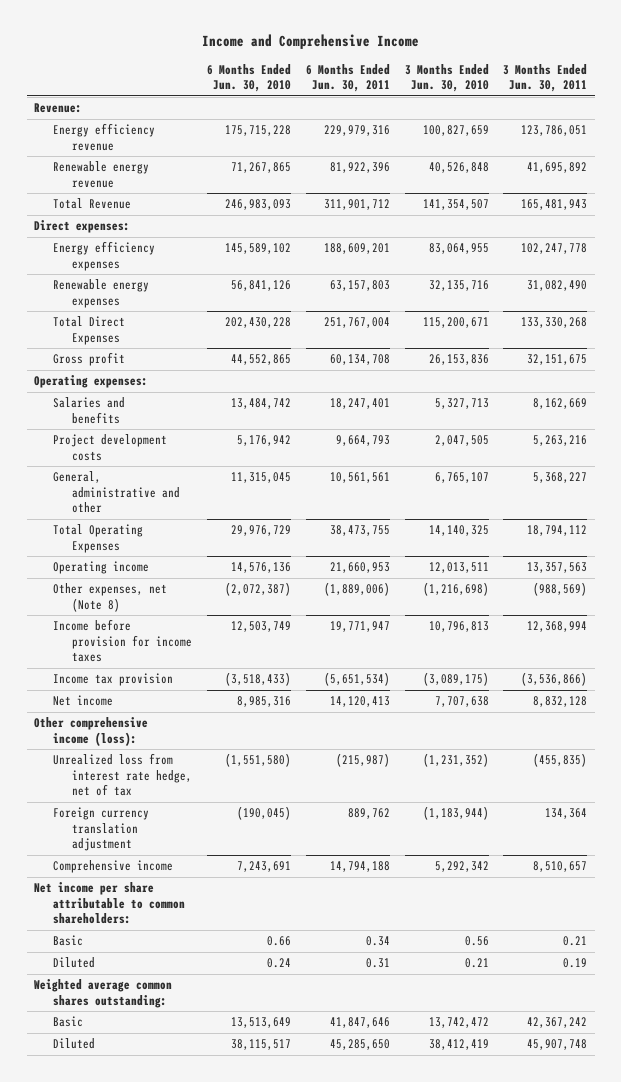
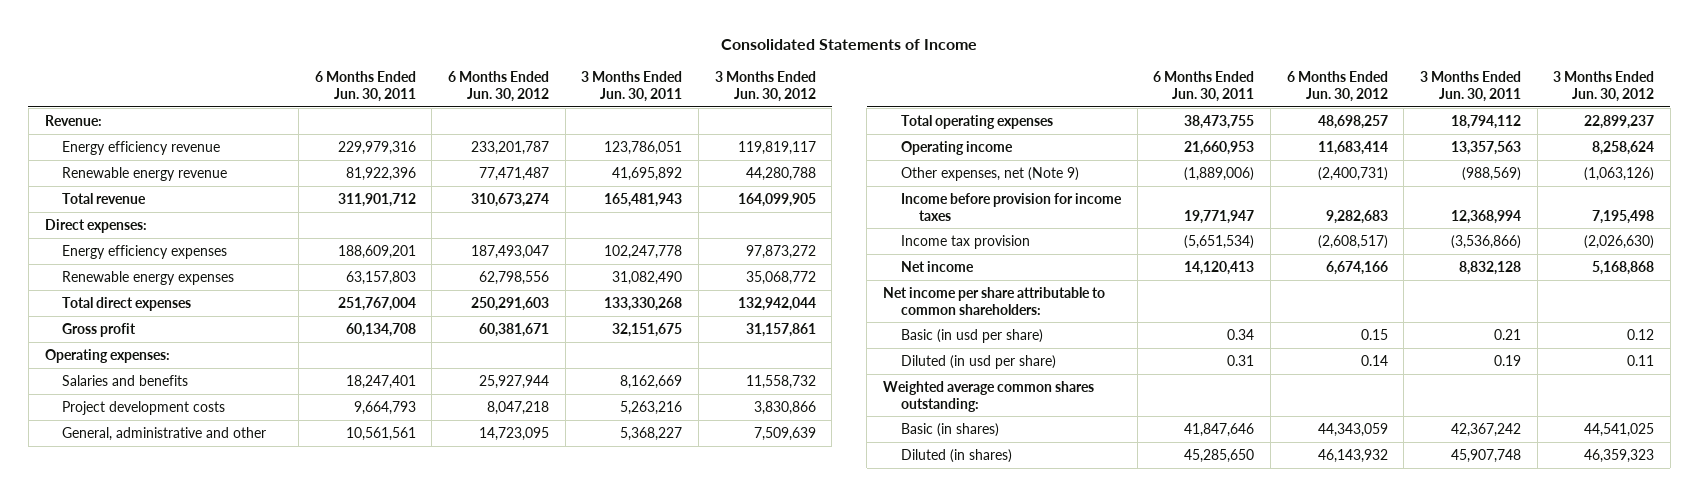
[201,34,419,50] Income and Comprehensive Income -> [721,39,978,51] Consolidated Statements of Income
[207,63,292,93] 6 Months Ended Jun. 30, 2010 -> none
[404,63,489,93] 3 Months Ended Jun. 30, 2010 -> none
none -> [448,71,550,102] 6 Months Ended Jun. 30, 2012
none -> [714,71,816,102] 3 Months Ended Jun. 30, 2012
[53,198,132,210] Total Revenue -> [62,192,147,204] Total revenue
[53,316,126,345] Total Direct Expenses -> [62,296,192,311] Total direct expenses
[53,524,144,553] Total Operating Expenses -> [901,114,1054,129] Total operating expenses
[53,583,168,612] Other expenses, net (Note 8) -> [901,166,1080,181] Other expenses, net (Note 9)
[34,717,149,746] Other comprehensive income (loss): -> none
[53,753,193,797] Unrealized loss from interest rate hedge, net of tax -> none
[53,807,150,852] Foreign currency translation adjustment -> none
[53,860,174,874] Comprehensive income -> none
[53,935,84,947] Basic -> [901,328,1044,343] Basic (in usd per share)
[53,957,96,969] Diluted -> [901,354,1057,369] Diluted (in usd per share)
[53,1016,84,1028] Basic -> [901,422,1000,437] Basic (in shares)
[53,1038,96,1050] Diluted -> [901,448,1013,463] Diluted (in shares)

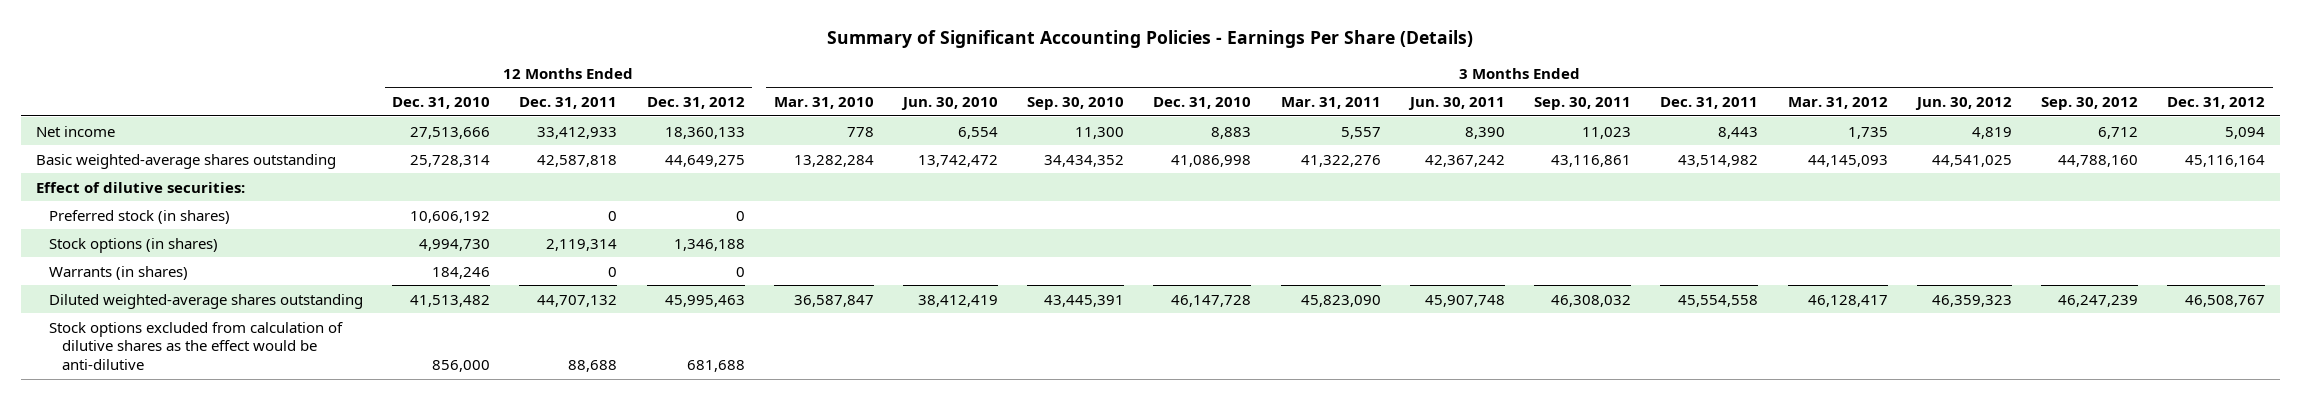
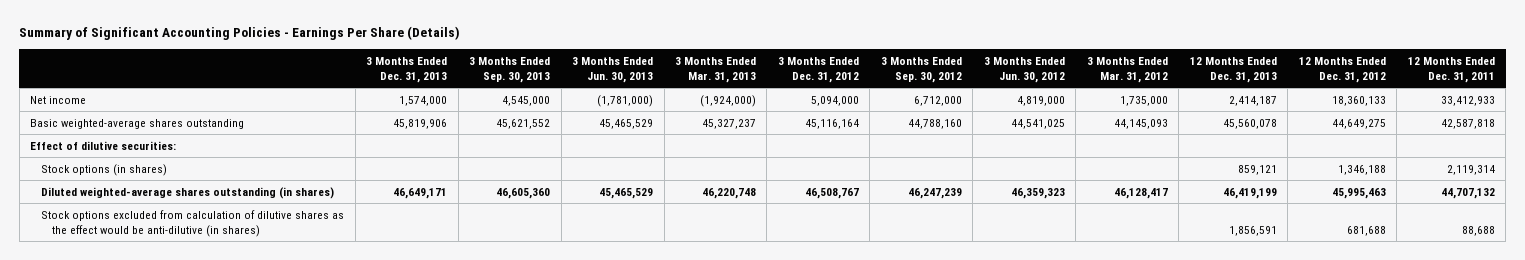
[392,97,491,110] Dec. 31, 2010 -> none
[773,97,874,110] Mar. 31, 2010 -> none
[901,97,999,111] Jun. 30, 2010 -> none
[1027,97,1125,111] Sep. 30, 2010 -> none
[1153,97,1252,110] Dec. 31, 2010 -> none
[1280,97,1381,110] Mar. 31, 2011 -> none
[1407,97,1505,111] Jun. 30, 2011 -> none
[1534,97,1632,111] Sep. 30, 2011 -> none
[1660,97,1759,110] Dec. 31, 2011 -> none
none -> [366,56,448,83] 3 Months Ended Dec. 31, 2013
none -> [469,56,551,83] 3 Months Ended Sep. 30, 2013
none -> [572,56,654,83] 3 Months Ended Jun. 30, 2013
none -> [675,56,757,83] 3 Months Ended Mar. 31, 2013
none -> [1189,56,1277,83] 12 Months Ended Dec. 31, 2013
[1847,126,1888,139] 1,735 -> [1119,95,1168,106] 1,735,000
[1971,126,2012,139] 4,819 -> [1016,95,1065,106] 4,819,000
[2098,126,2139,139] 6,712 -> [913,95,962,106] 6,712,000
[2225,126,2266,139] 5,094 -> [810,95,859,106] 5,094,000
[48,209,230,224] Preferred stock (in shares) -> none
[48,265,188,280] Warrants (in shares) -> none
[48,293,363,309] Diluted weighted-average shares outstanding -> [41,186,335,199] Diluted weighted-average shares outstanding (in shares)
[48,321,343,371] Stock options excluded from calculation of dilutive shares as the effect would be anti-dilutive -> [41,209,345,237] Stock options excluded from calculation of dilutive shares as the effect would be anti-dilutive (in shares)

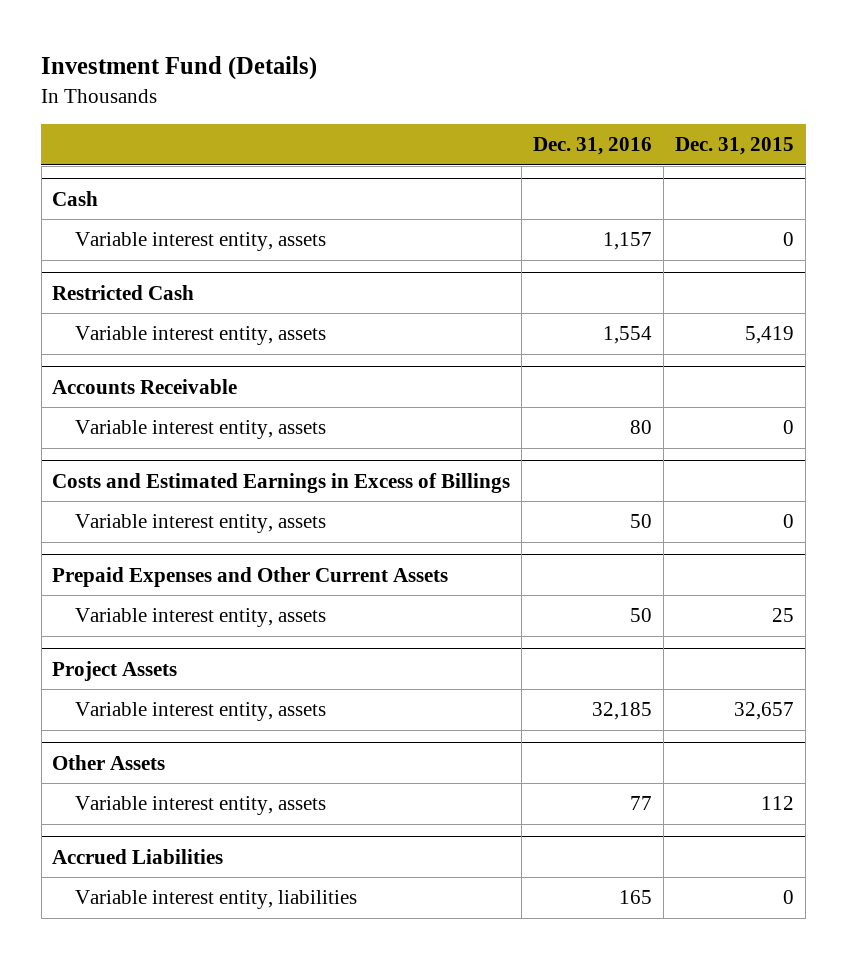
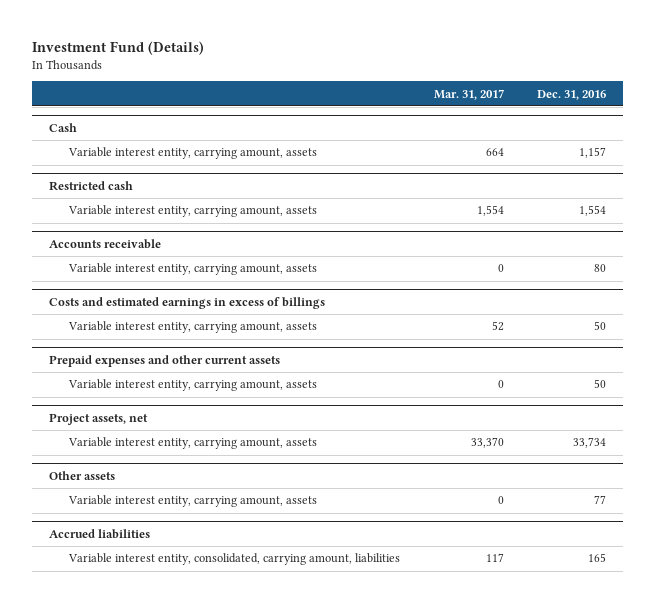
[675,137,795,156] Dec. 31, 2015 -> none
none -> [433,88,504,100] Mar. 31, 2017
[74,232,326,252] Variable interest entity, assets -> [67,147,317,160] Variable interest entity, carrying amount, assets
[52,284,195,300] Restricted Cash -> [48,180,133,191] Restricted cash
[74,326,326,346] Variable interest entity, assets -> [67,205,317,218] Variable interest entity, carrying amount, assets
[52,378,238,394] Accounts Receivable -> [48,238,161,249] Accounts receivable
[74,420,326,440] Variable interest entity, assets -> [67,263,317,276] Variable interest entity, carrying amount, assets
[52,472,511,493] Costs and Estimated Earnings in Excess of Billings -> [48,296,325,309] Costs and estimated earnings in excess of billings
[74,514,326,534] Variable interest entity, assets -> [67,321,317,334] Variable interest entity, carrying amount, assets
[52,566,449,587] Prepaid Expenses and Other Current Assets -> [48,354,280,367] Prepaid expenses and other current assets
[74,608,326,628] Variable interest entity, assets -> [67,379,317,392] Variable interest entity, carrying amount, assets
[52,660,178,681] Project Assets -> [48,412,148,425] Project assets, net
[74,702,326,722] Variable interest entity, assets -> [67,437,317,450] Variable interest entity, carrying amount, assets
[592,702,653,721] 32,185 -> [573,437,607,449] 33,734
[52,754,166,770] Other Assets -> [48,470,115,480] Other assets
[74,796,326,816] Variable interest entity, assets -> [67,495,317,508] Variable interest entity, carrying amount, assets
[52,848,224,864] Accrued Liabilities -> [48,528,150,539] Accrued liabilities
[74,890,357,910] Variable interest entity, liabilities -> [67,553,400,566] Variable interest entity, consolidated, carrying amount, liabilities

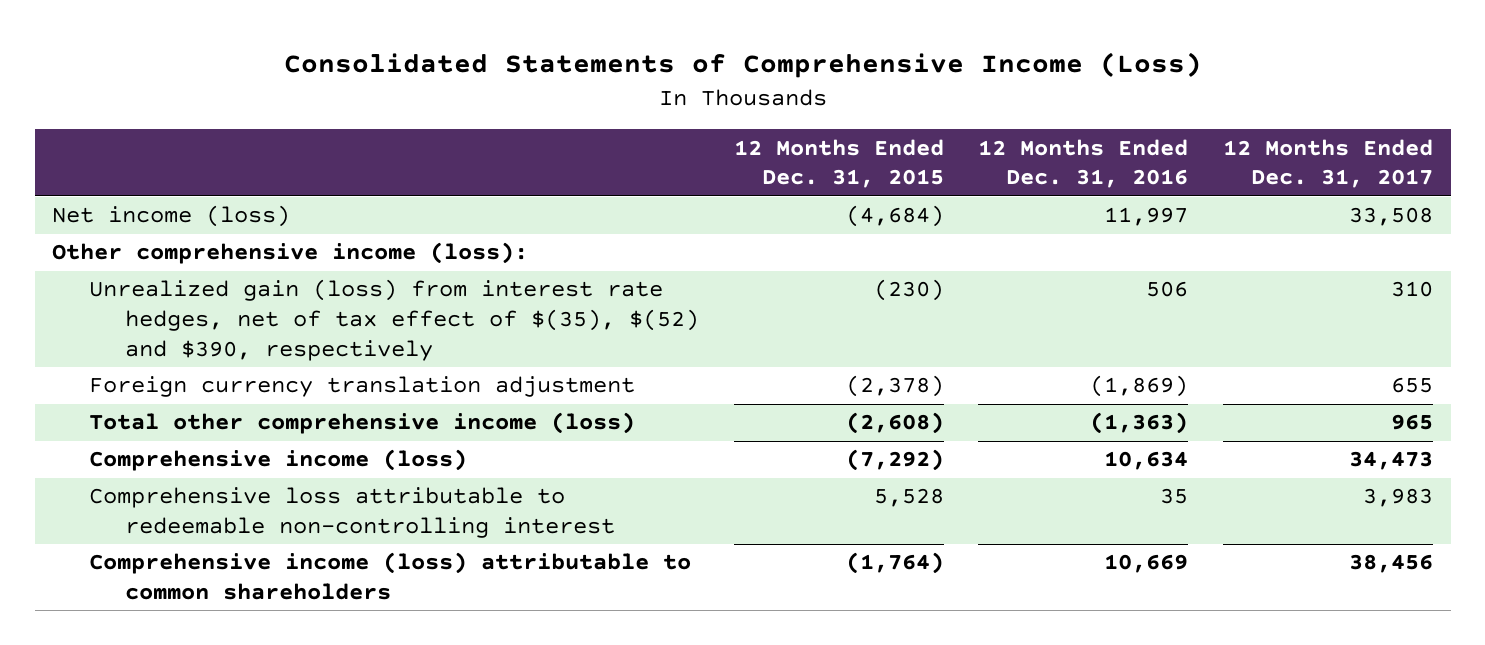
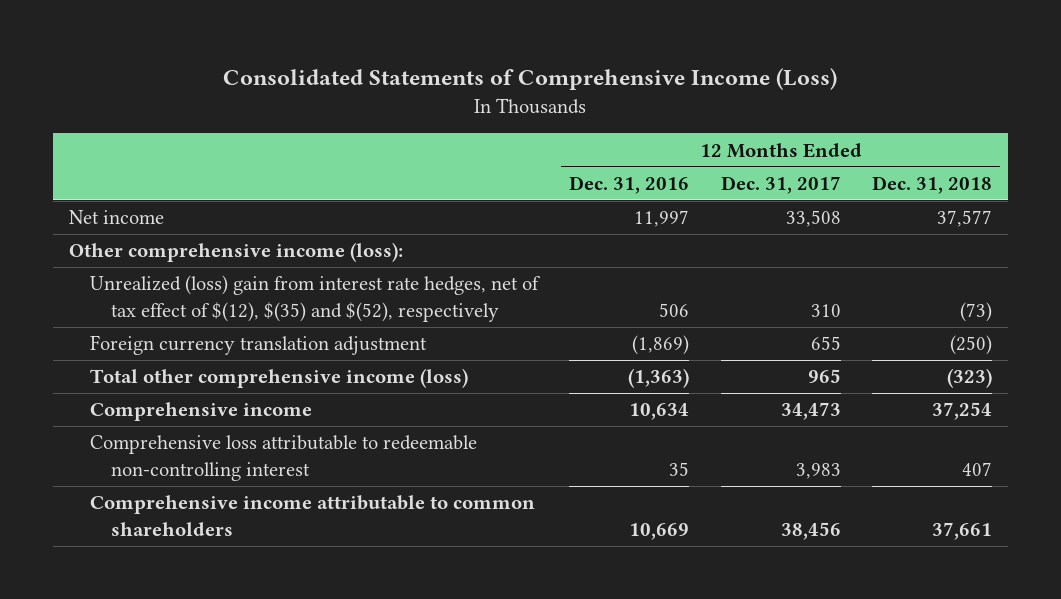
[733,138,944,189] 12 Months Ended Dec. 31, 2015 -> none
none -> [871,175,992,194] Dec. 31, 2018
[52,205,291,228] Net income (loss) -> [68,210,164,225] Net income
[88,279,699,361] Unrealized gain (loss) from interest rate hedges, net of tax effect of $(35), $(52) and $390, respectively -> [89,275,541,322] Unrealized (loss) gain from interest rate hedges, net of tax effect of $(12), $(35) and $(52), respectively
[88,449,467,472] Comprehensive income (loss) -> [89,402,312,422] Comprehensive income
[88,552,691,601] Comprehensive income (loss) attributable to common shareholders -> [89,495,535,536] Comprehensive income attributable to common shareholders

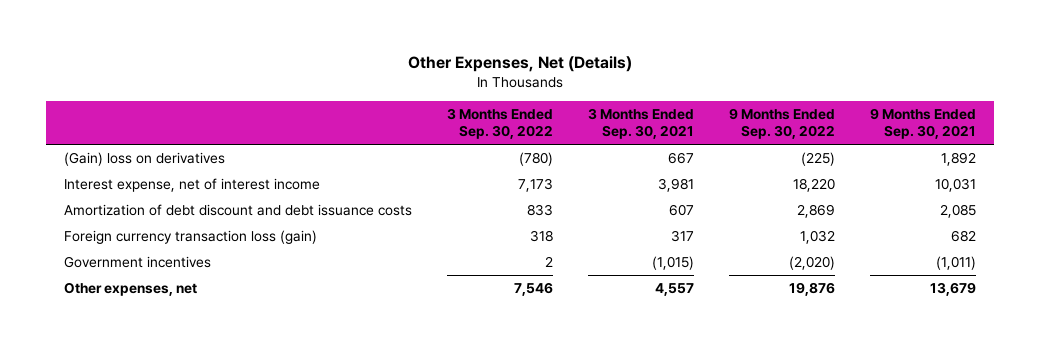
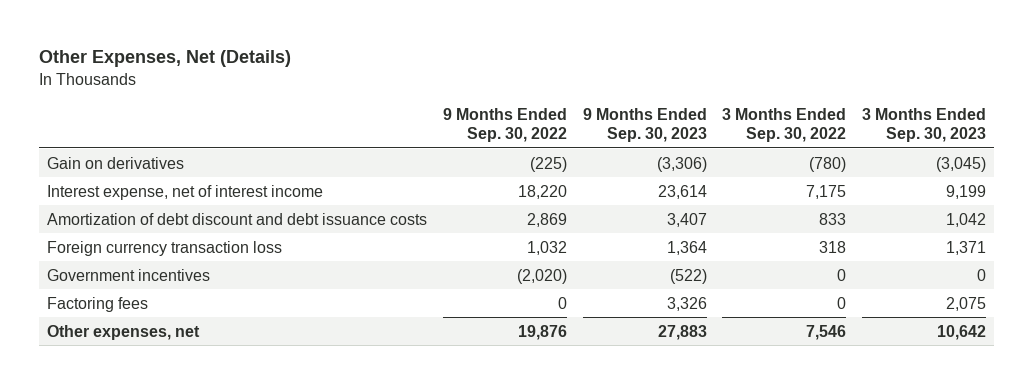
[587,107,694,140] 3 Months Ended Sep. 30, 2021 -> none
[870,107,977,140] 9 Months Ended Sep. 30, 2021 -> none
none -> [582,108,707,143] 9 Months Ended Sep. 30, 2023
none -> [862,108,987,143] 3 Months Ended Sep. 30, 2023
[63,152,225,167] (Gain) loss on derivatives -> [46,156,184,169] Gain on derivatives
[517,178,553,193] 7,173 -> [806,184,847,199] 7,175
[63,230,317,245] Foreign currency transaction loss (gain) -> [46,240,282,256] Foreign currency transaction loss
[544,256,553,268] 2 -> [837,268,847,281] 0
none -> [46,296,148,312] Factoring fees

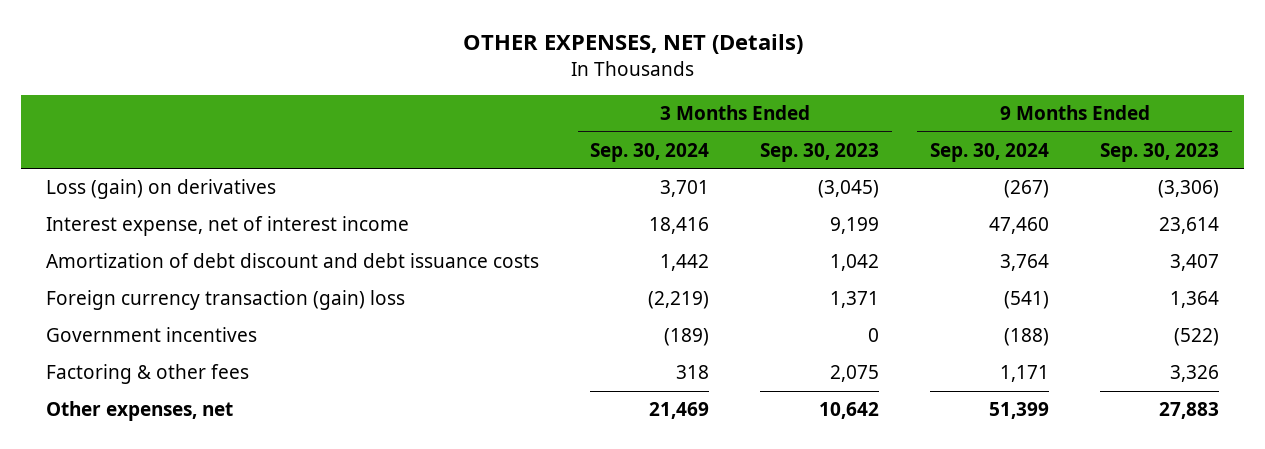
[38,50,291,68] Other Expenses, Net (Details) -> [462,34,803,55] OTHER EXPENSES, NET (Details)
[442,108,567,143] 9 Months Ended Sep. 30, 2022 -> none
[722,108,847,143] 3 Months Ended Sep. 30, 2022 -> none
none -> [590,142,710,162] Sep. 30, 2024
none -> [930,142,1050,162] Sep. 30, 2024
[46,156,184,169] Gain on derivatives -> [46,179,277,200] Loss (gain) on derivatives
[46,240,282,256] Foreign currency transaction loss -> [46,290,406,311] Foreign currency transaction (gain) loss
[46,296,148,312] Factoring fees -> [46,364,250,385] Factoring & other fees

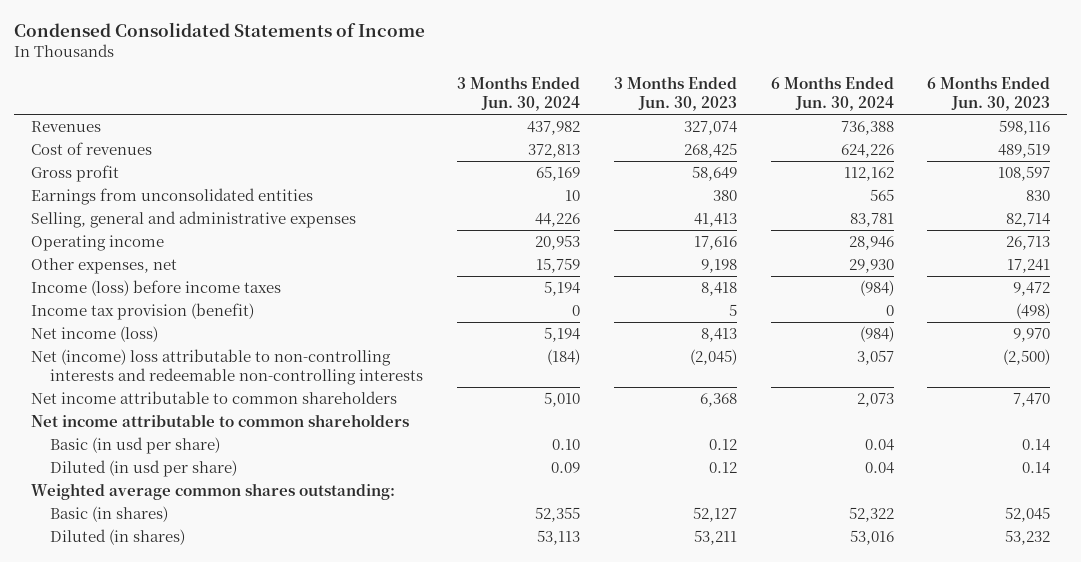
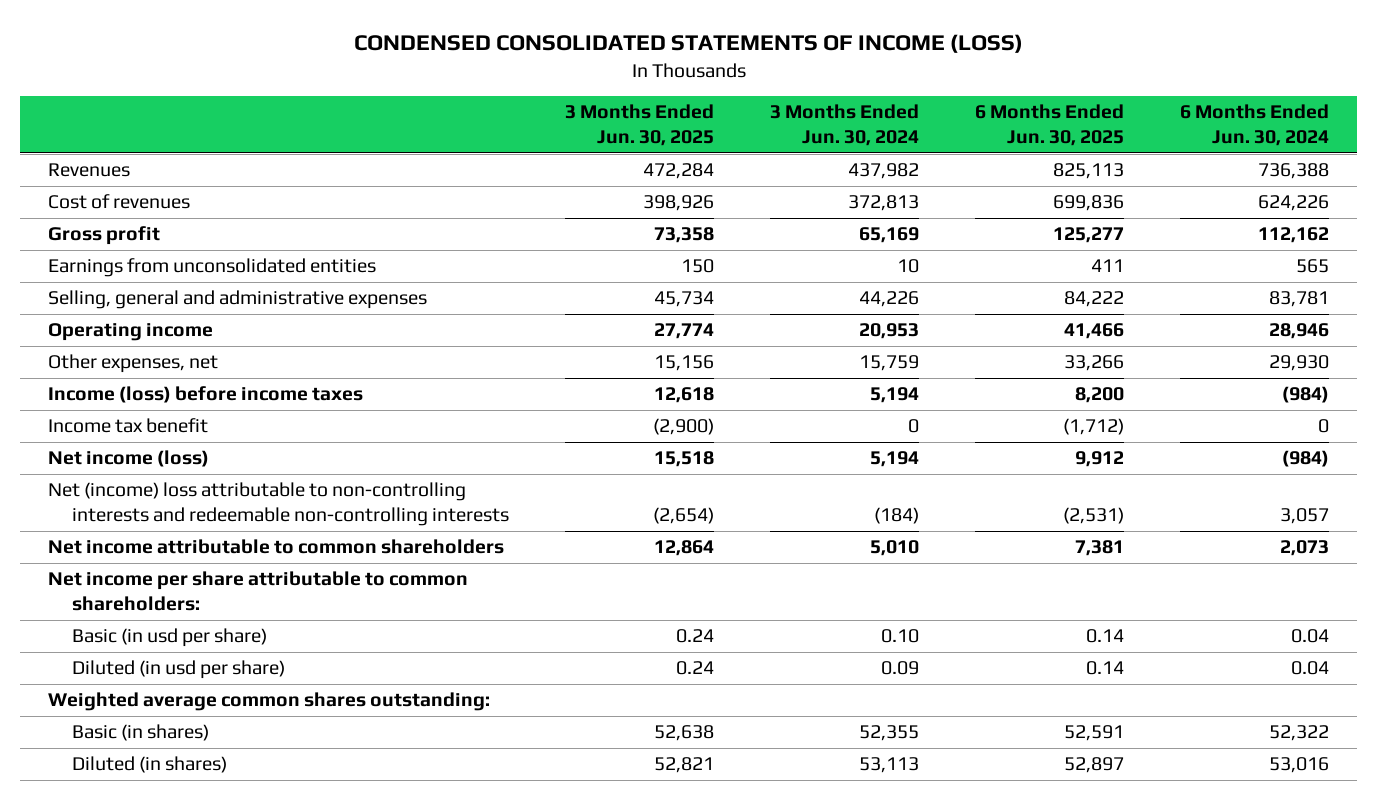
[13,21,425,37] Condensed Consolidated Statements of Income -> [353,34,1023,54] CONDENSED CONSOLIDATED STATEMENTS OF INCOME (LOSS)
[613,75,737,111] 3 Months Ended Jun. 30, 2023 -> none
[927,75,1051,111] 6 Months Ended Jun. 30, 2023 -> none
none -> [564,104,714,147] 3 Months Ended Jun. 30, 2025
none -> [975,104,1125,147] 6 Months Ended Jun. 30, 2025
[30,303,254,321] Income tax provision (benefit) -> [48,418,209,434] Income tax benefit
[30,414,409,428] Net income attributable to common shareholders -> [48,571,469,612] Net income per share attributable to common shareholders:

